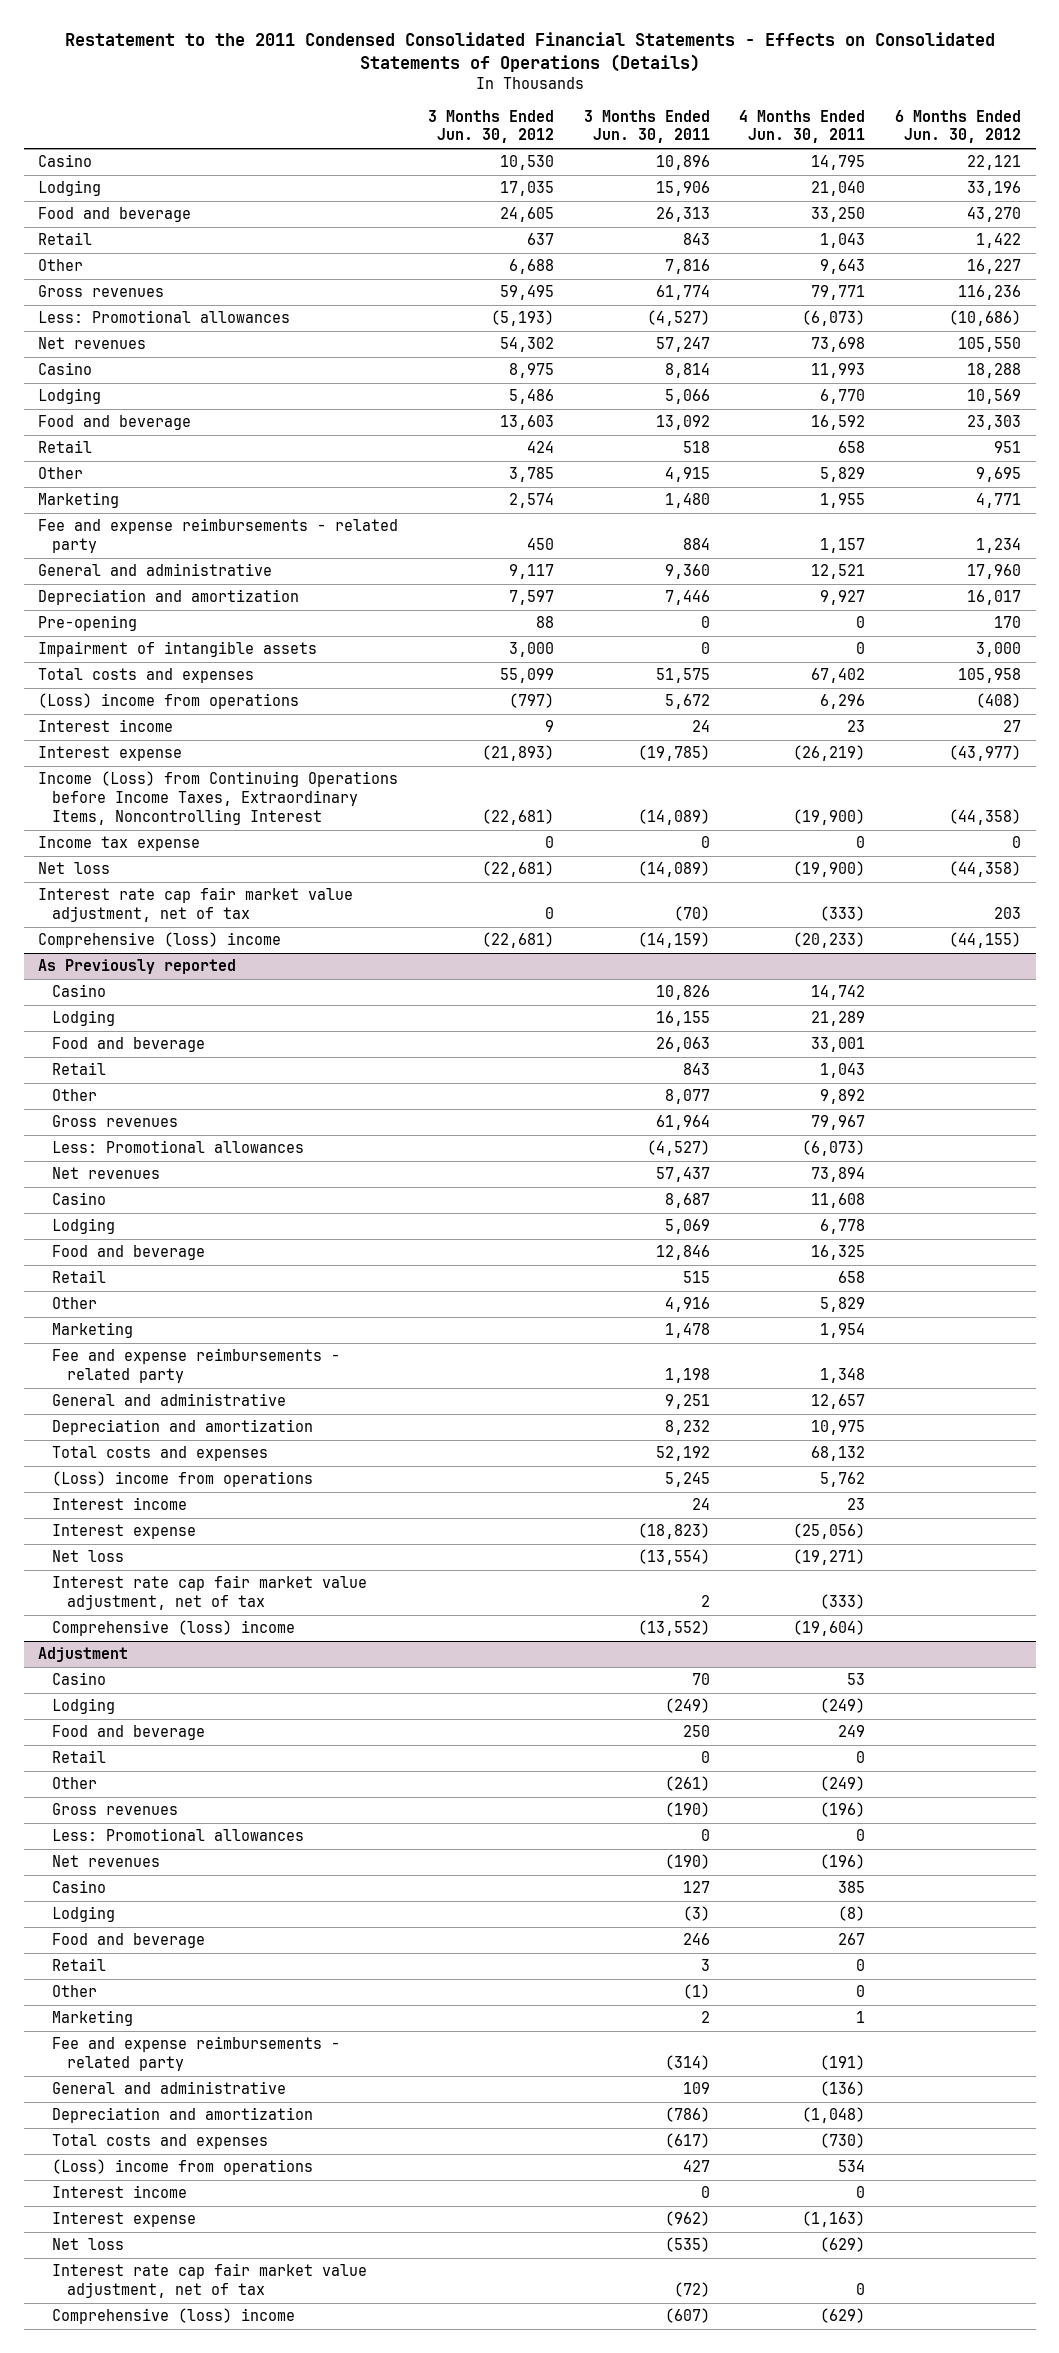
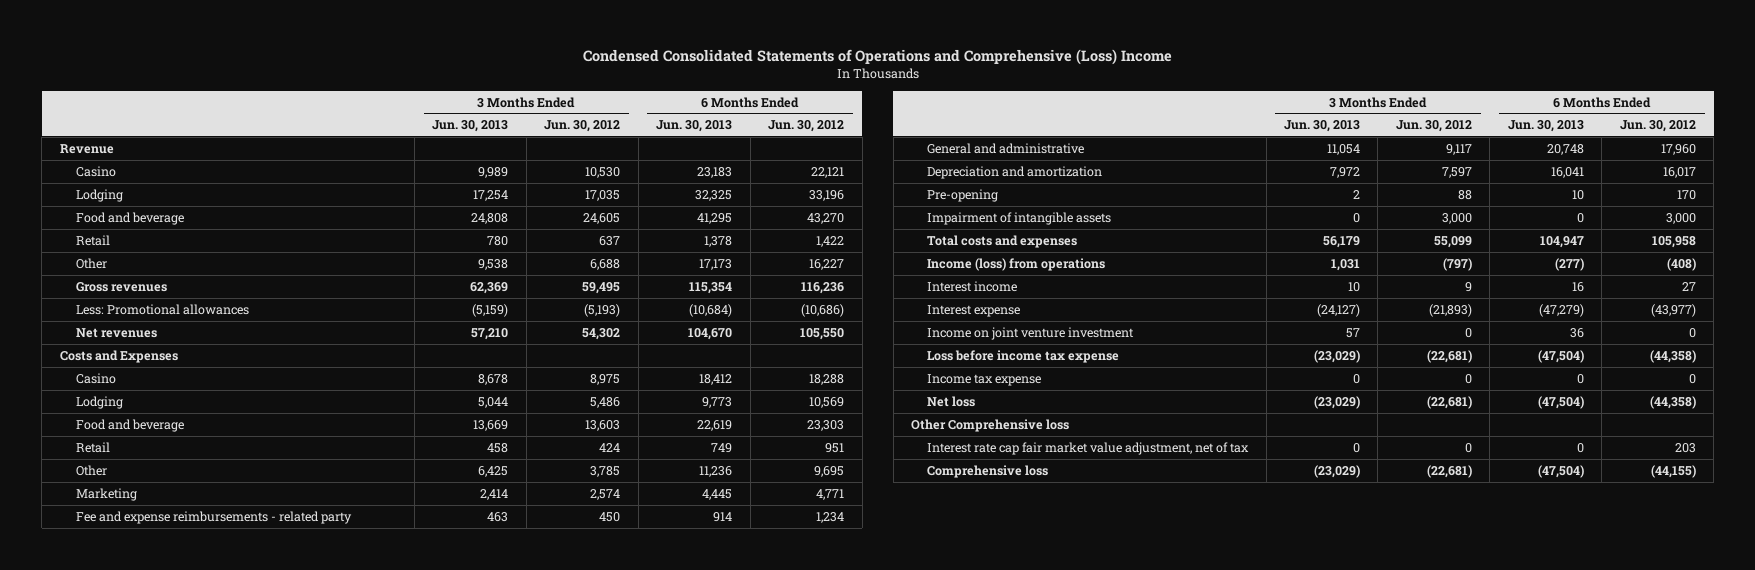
[64,32,995,72] Restatement to the 2011 Condensed Consolidated Financial Statements - Effects on Consolidated Statements of Operations (Details) -> [582,49,1172,66] Condensed Consolidated Statements of Operations and Comprehensive (Loss) Income
[583,109,710,144] 3 Months Ended Jun. 30, 2011 -> none
[739,109,866,144] 4 Months Ended Jun. 30, 2011 -> none
none -> [432,120,509,133] Jun. 30, 2013
none -> [656,120,733,133] Jun. 30, 2013
none -> [59,143,114,154] Revenue
none -> [59,349,178,363] Costs and Expenses
[38,693,300,710] (Loss) income from operations -> [927,257,1106,271] Income (loss) from operations
none -> [927,326,1135,340] Income on joint venture investment
[38,771,399,826] Income (Loss) from Continuing Operations before Income Taxes, Extraordinary Items, Noncontrolling Interest -> [927,349,1120,363] Loss before income tax expense
none -> [911,418,1070,432] Other Comprehensive loss
[38,959,237,975] As Previously reported -> none
[52,984,107,998] Casino -> none
[52,1010,116,1027] Lodging -> none
[52,1037,206,1053] Food and beverage -> none
[52,1062,107,1076] Retail -> none
[52,1089,98,1102] Other -> none
[52,1115,179,1128] Gross revenues -> none
[52,1140,305,1154] Less: Promotional allowances -> none
[52,1167,161,1180] Net revenues -> none
[52,1192,107,1206] Casino -> none
[52,1218,116,1235] Lodging -> none
[52,1245,206,1261] Food and beverage -> none
[52,1270,107,1284] Retail -> none
[52,1297,98,1310] Other -> none
[52,1322,134,1339] Marketing -> none
[52,1348,341,1384] Fee and expense reimbursements - related party -> none
[52,1393,287,1407] General and administrative -> none
[52,1419,314,1436] Depreciation and amortization -> none
[52,1446,269,1462] Total costs and expenses -> none
[52,1471,314,1488] (Loss) income from operations -> none
[52,1497,188,1511] Interest income -> none
[52,1524,197,1540] Interest expense -> none
[52,1550,125,1563] Net loss -> none
[52,1575,368,1611] Interest rate cap fair market value adjustment, net of tax -> none
[52,1620,296,1637] Comprehensive (loss) income -> none
[38,1647,129,1663] Adjustment -> none
[52,1672,107,1686] Casino -> none
[52,1698,116,1715] Lodging -> none
[52,1725,206,1741] Food and beverage -> none
[52,1750,107,1764] Retail -> none
[52,1777,98,1790] Other -> none
[52,1803,179,1816] Gross revenues -> none
[52,1828,305,1842] Less: Promotional allowances -> none
[52,1855,161,1868] Net revenues -> none
[52,1880,107,1894] Casino -> none
[52,1906,116,1923] Lodging -> none
[52,1933,206,1949] Food and beverage -> none
[52,1958,107,1972] Retail -> none
[52,1985,98,1998] Other -> none
[52,2010,134,2027] Marketing -> none
[52,2036,341,2072] Fee and expense reimbursements - related party -> none
[52,2081,287,2095] General and administrative -> none
[52,2107,314,2124] Depreciation and amortization -> none
[52,2134,269,2150] Total costs and expenses -> none
[52,2159,314,2176] (Loss) income from operations -> none
[52,2185,188,2199] Interest income -> none
[52,2212,197,2228] Interest expense -> none
[52,2238,125,2251] Net loss -> none
[52,2263,368,2299] Interest rate cap fair market value adjustment, net of tax -> none
[52,2308,296,2325] Comprehensive (loss) income -> none
[38,932,282,949] Comprehensive (loss) income -> [927,464,1049,478] Comprehensive loss

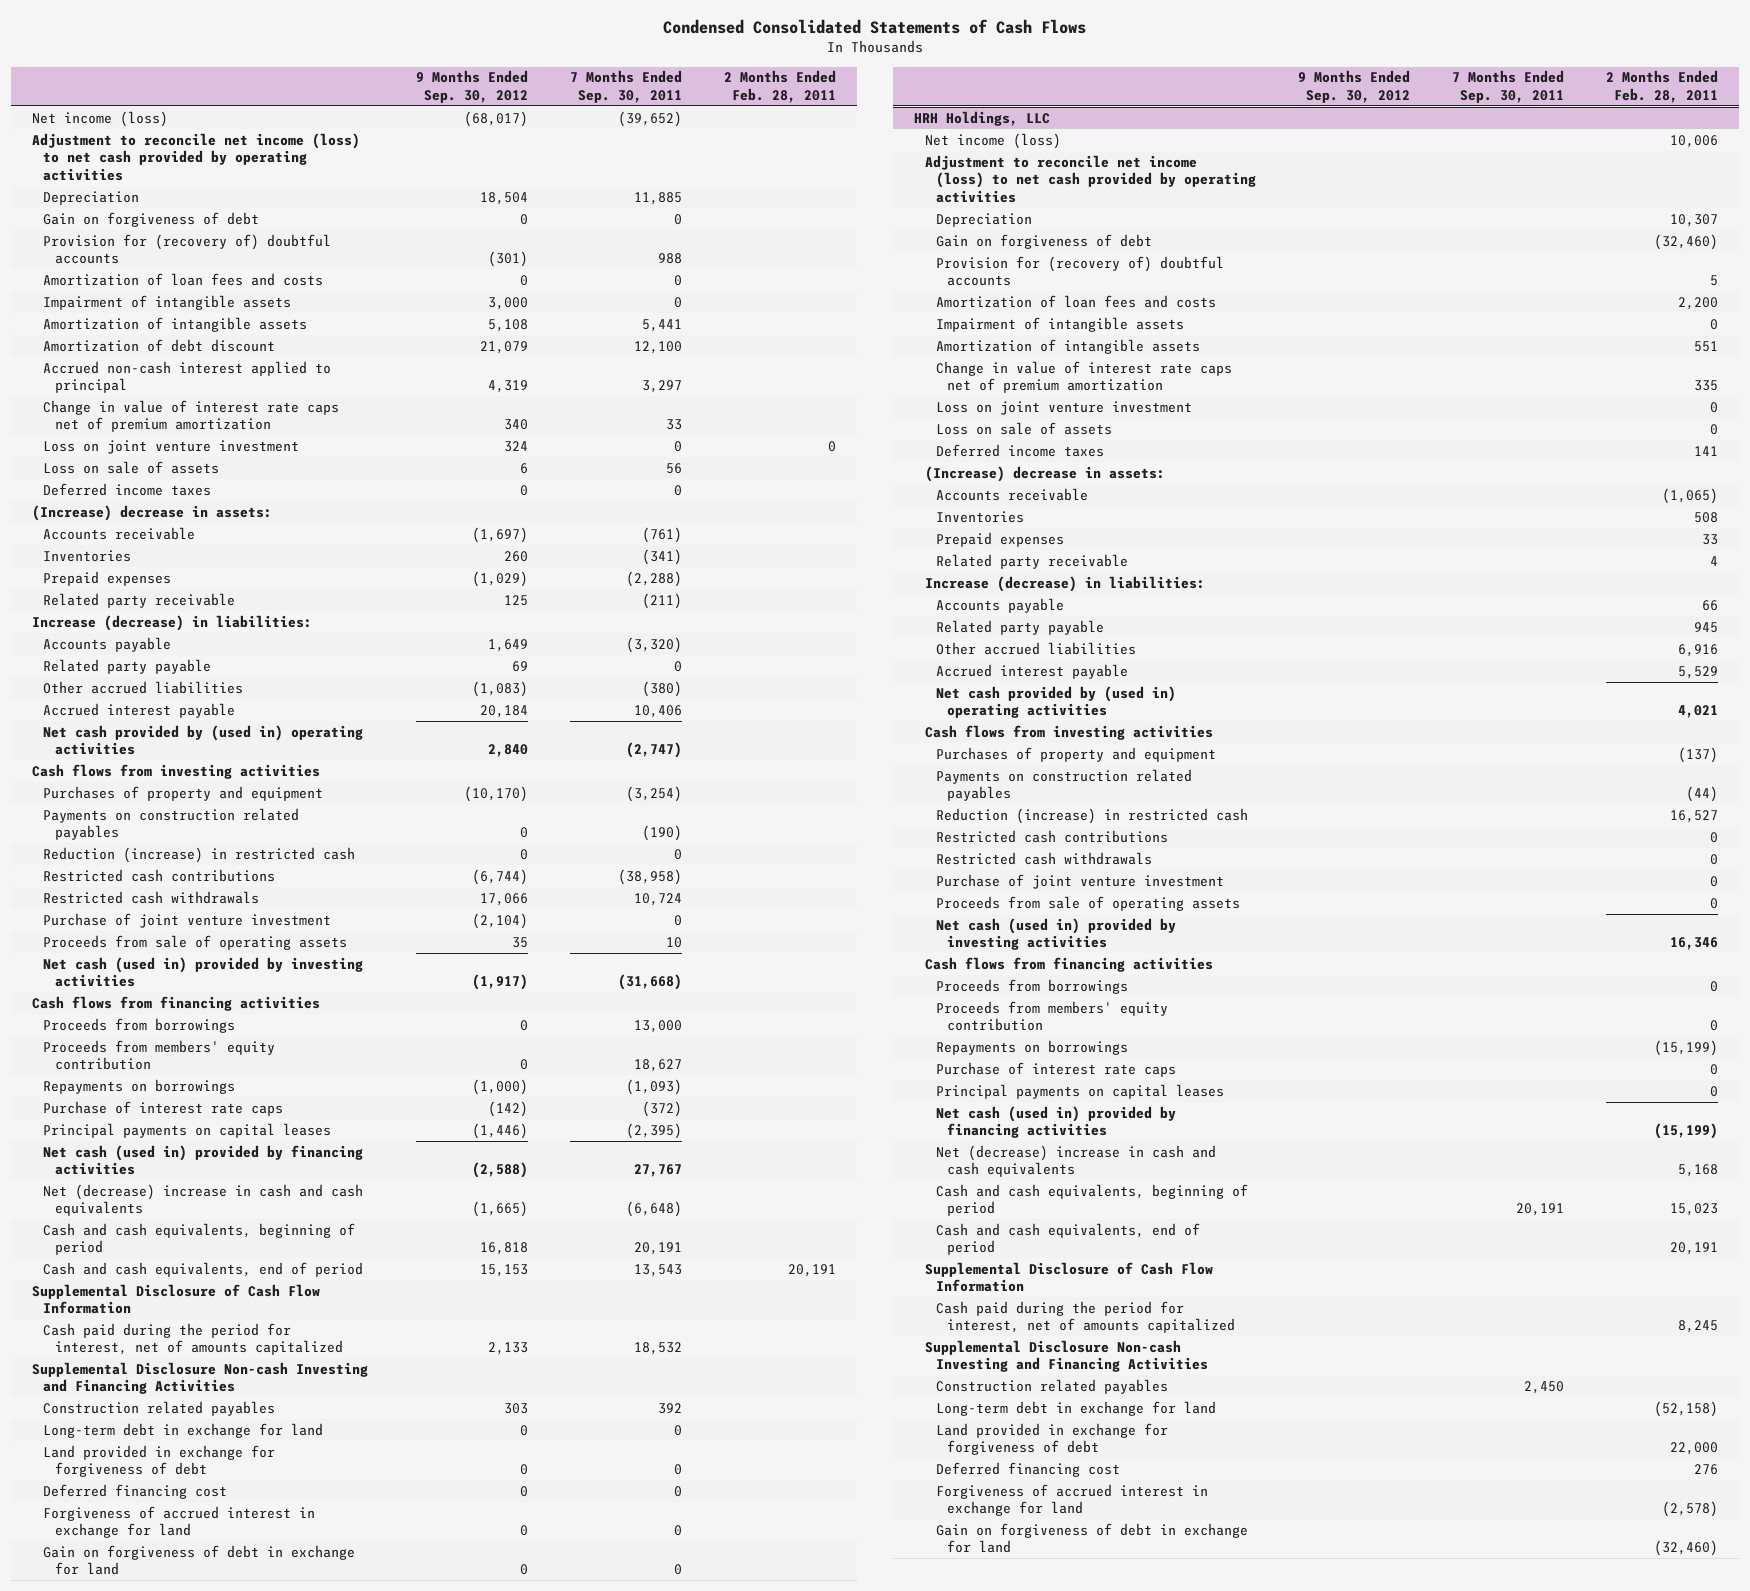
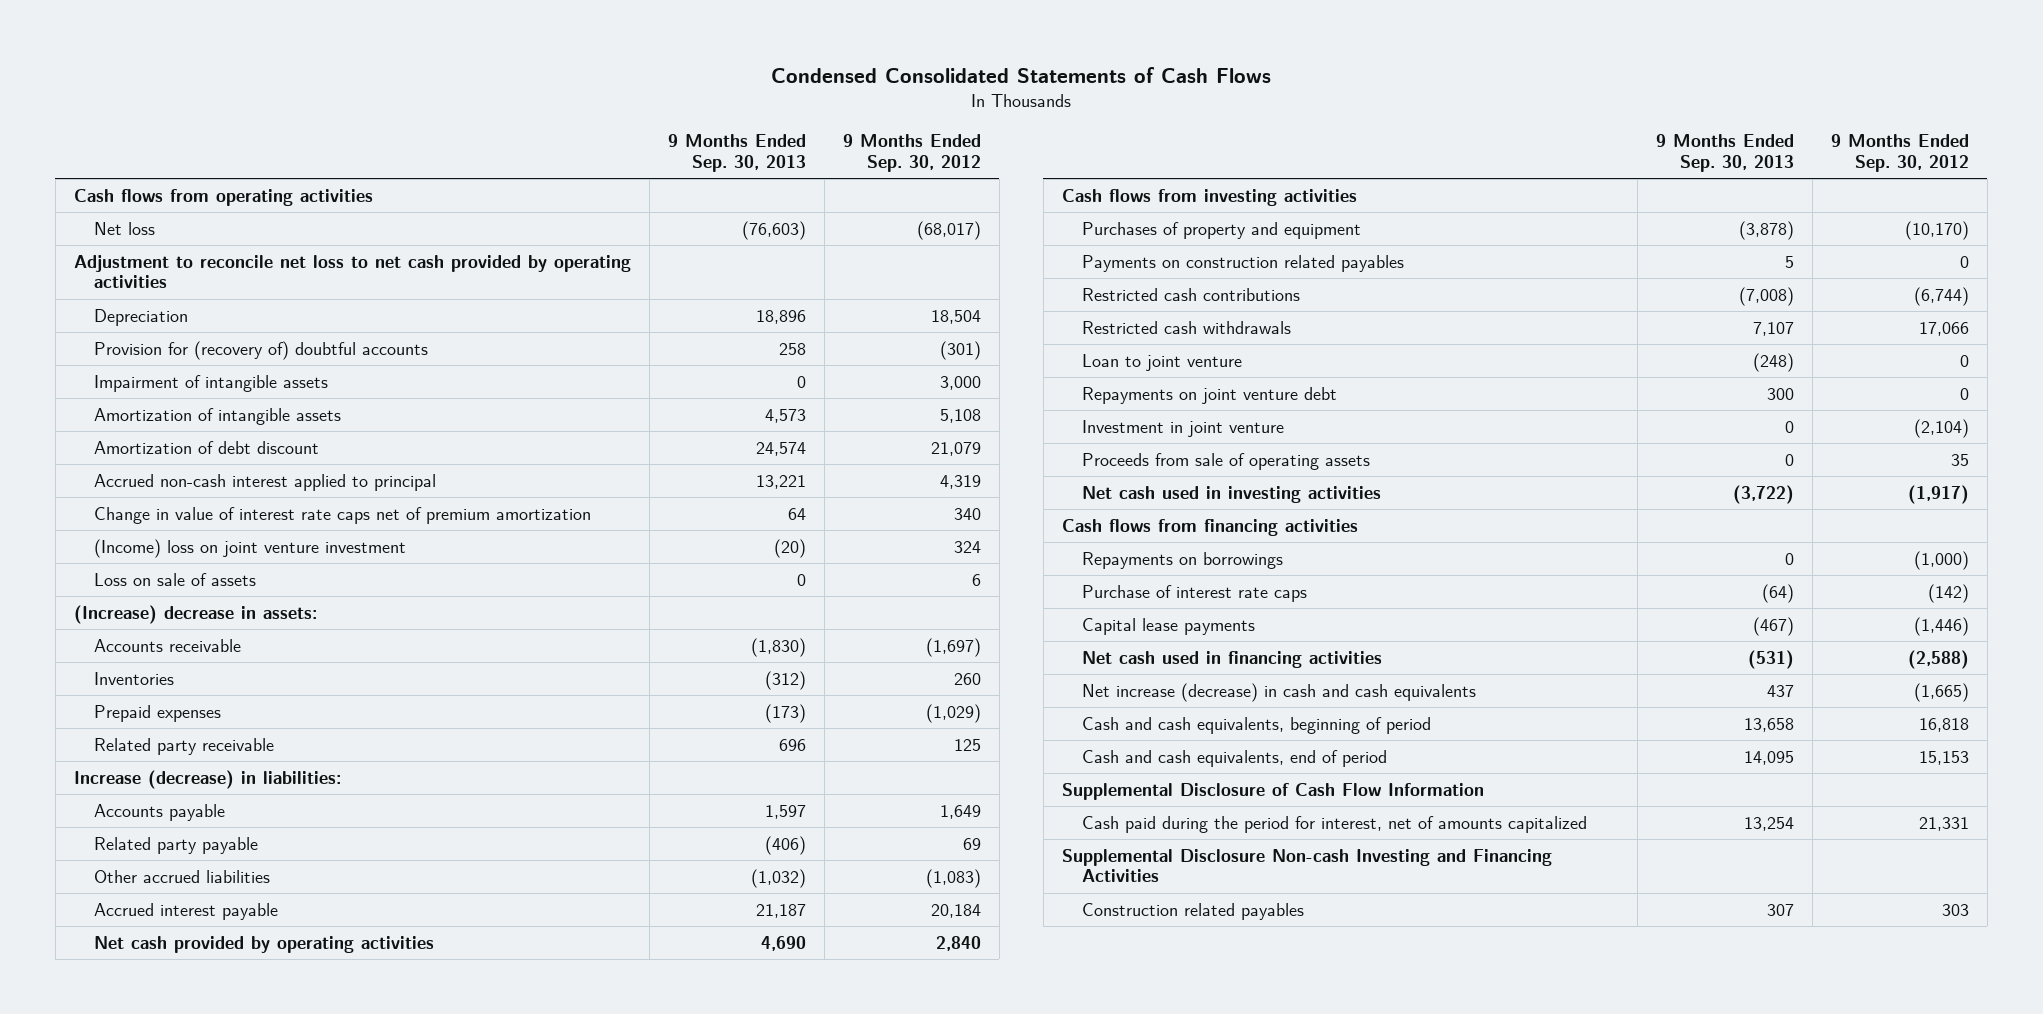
[570,70,683,103] 7 Months Ended Sep. 30, 2011 -> none
[724,70,837,103] 2 Months Ended Feb. 28, 2011 -> none
none -> [667,134,806,172] 9 Months Ended Sep. 30, 2013
none -> [73,188,373,206] Cash flows from operating activities
[32,110,169,127] Net income (loss) -> [94,221,156,235] Net loss
[32,132,361,181] Adjustment to reconcile net income (loss) to net cash provided by operating activities -> [73,254,631,289] Adjustment to reconcile net loss to net cash provided by operating activities
[43,211,260,227] Gain on forgiveness of debt -> none
[43,272,324,286] Amortization of loan fees and costs -> none
[43,439,300,454] Loss on joint venture investment -> [94,538,407,558] (Income) loss on joint venture investment
[43,482,212,496] Deferred income taxes -> none
[43,724,364,756] Net cash provided by (used in) operating activities -> [94,935,435,953] Net cash provided by operating activities
[43,846,356,863] Reduction (increase) in restricted cash -> none
none -> [1082,353,1243,371] Loan to joint venture
none -> [1082,386,1338,404] Repayments on joint venture debt
[43,912,332,928] Purchase of joint venture investment -> [1082,419,1285,437] Investment in joint venture
[43,956,364,988] Net cash (used in) provided by investing activities -> [1082,485,1382,503] Net cash used in investing activities
[43,1017,236,1033] Proceeds from borrowings -> none
[43,1039,276,1071] Proceeds from members' equity contribution -> none
[43,1122,332,1138] Principal payments on capital leases -> [1082,617,1256,635] Capital lease payments
[43,1144,364,1176] Net cash (used in) provided by financing activities -> [1082,650,1383,668] Net cash used in financing activities
[43,1183,364,1217] Net (decrease) increase in cash and cash equivalents -> [1082,682,1477,702] Net increase (decrease) in cash and cash equivalents
[488,1342,529,1356] 2,133 -> [1918,816,1969,831] 21,331
[43,1422,324,1438] Long-term debt in exchange for land -> none
[43,1444,276,1478] Land provided in exchange for forgiveness of debt -> none
[43,1483,228,1499] Deferred financing cost -> none
[43,1505,316,1539] Forgiveness of accrued interest in exchange for land -> none
[43,1544,356,1576] Gain on forgiveness of debt in exchange for land -> none
[913,110,1050,126] HRH Holdings, LLC -> none
[924,132,1061,149] Net income (loss) -> none
[924,154,1256,203] Adjustment to reconcile net income (loss) to net cash provided by operating activities -> none
[935,212,1032,227] Depreciation -> none
[935,233,1152,249] Gain on forgiveness of debt -> none
[935,255,1224,287] Provision for (recovery of) doubtful accounts -> none
[935,294,1216,308] Amortization of loan fees and costs -> none
[935,316,1184,332] Impairment of intangible assets -> none
[935,338,1200,354] Amortization of intangible assets -> none
[935,360,1232,394] Change in value of interest rate caps net of premium amortization -> none
[935,400,1192,415] Loss on joint venture investment -> none
[935,421,1112,435] Loss on sale of assets -> none
[935,443,1104,457] Deferred income taxes -> none
[924,465,1165,482] (Increase) decrease in assets: -> none
[935,487,1088,501] Accounts receivable -> none
[935,510,1024,523] Inventories -> none
[935,531,1064,547] Prepaid expenses -> none
[935,553,1128,569] Related party receivable -> none
[924,575,1205,592] Increase (decrease) in liabilities: -> none
[935,597,1064,613] Accounts payable -> none
[935,619,1104,635] Related party payable -> none
[935,641,1136,655] Other accrued liabilities -> none
[935,663,1128,679] Accrued interest payable -> none
[935,685,1176,719] Net cash provided by (used in) operating activities -> none
[924,724,1213,740] Cash flows from investing activities -> none
[935,746,1216,762] Purchases of property and equipment -> none
[935,768,1192,802] Payments on construction related payables -> none
[935,807,1248,824] Reduction (increase) in restricted cash -> none
[935,829,1168,843] Restricted cash contributions -> none
[935,851,1152,865] Restricted cash withdrawals -> none
[935,873,1224,889] Purchase of joint venture investment -> none
[935,895,1240,911] Proceeds from sale of operating assets -> none
[935,917,1176,951] Net cash (used in) provided by investing activities -> none
[924,956,1213,972] Cash flows from financing activities -> none
[935,978,1128,994] Proceeds from borrowings -> none
[935,1000,1168,1032] Proceeds from members' equity contribution -> none
[935,1039,1128,1055] Repayments on borrowings -> none
[935,1061,1176,1077] Purchase of interest rate caps -> none
[935,1083,1224,1099] Principal payments on capital leases -> none
[935,1105,1176,1139] Net cash (used in) provided by financing activities -> none
[935,1144,1216,1178] Net (decrease) increase in cash and cash equivalents -> none
[935,1183,1248,1217] Cash and cash equivalents, beginning of period -> none
[935,1222,1200,1256] Cash and cash equivalents, end of period -> none
[924,1261,1213,1293] Supplemental Disclosure of Cash Flow Information -> none
[935,1300,1236,1334] Cash paid during the period for interest, net of amounts capitalized -> none
[924,1339,1208,1373] Supplemental Disclosure Non-cash Investing and Financing Activities -> none
[935,1378,1168,1394] Construction related payables -> none
[935,1400,1216,1416] Long-term debt in exchange for land -> none
[935,1422,1168,1456] Land provided in exchange for forgiveness of debt -> none
[935,1461,1120,1477] Deferred financing cost -> none
[935,1483,1208,1517] Forgiveness of accrued interest in exchange for land -> none
[935,1522,1248,1554] Gain on forgiveness of debt in exchange for land -> none

